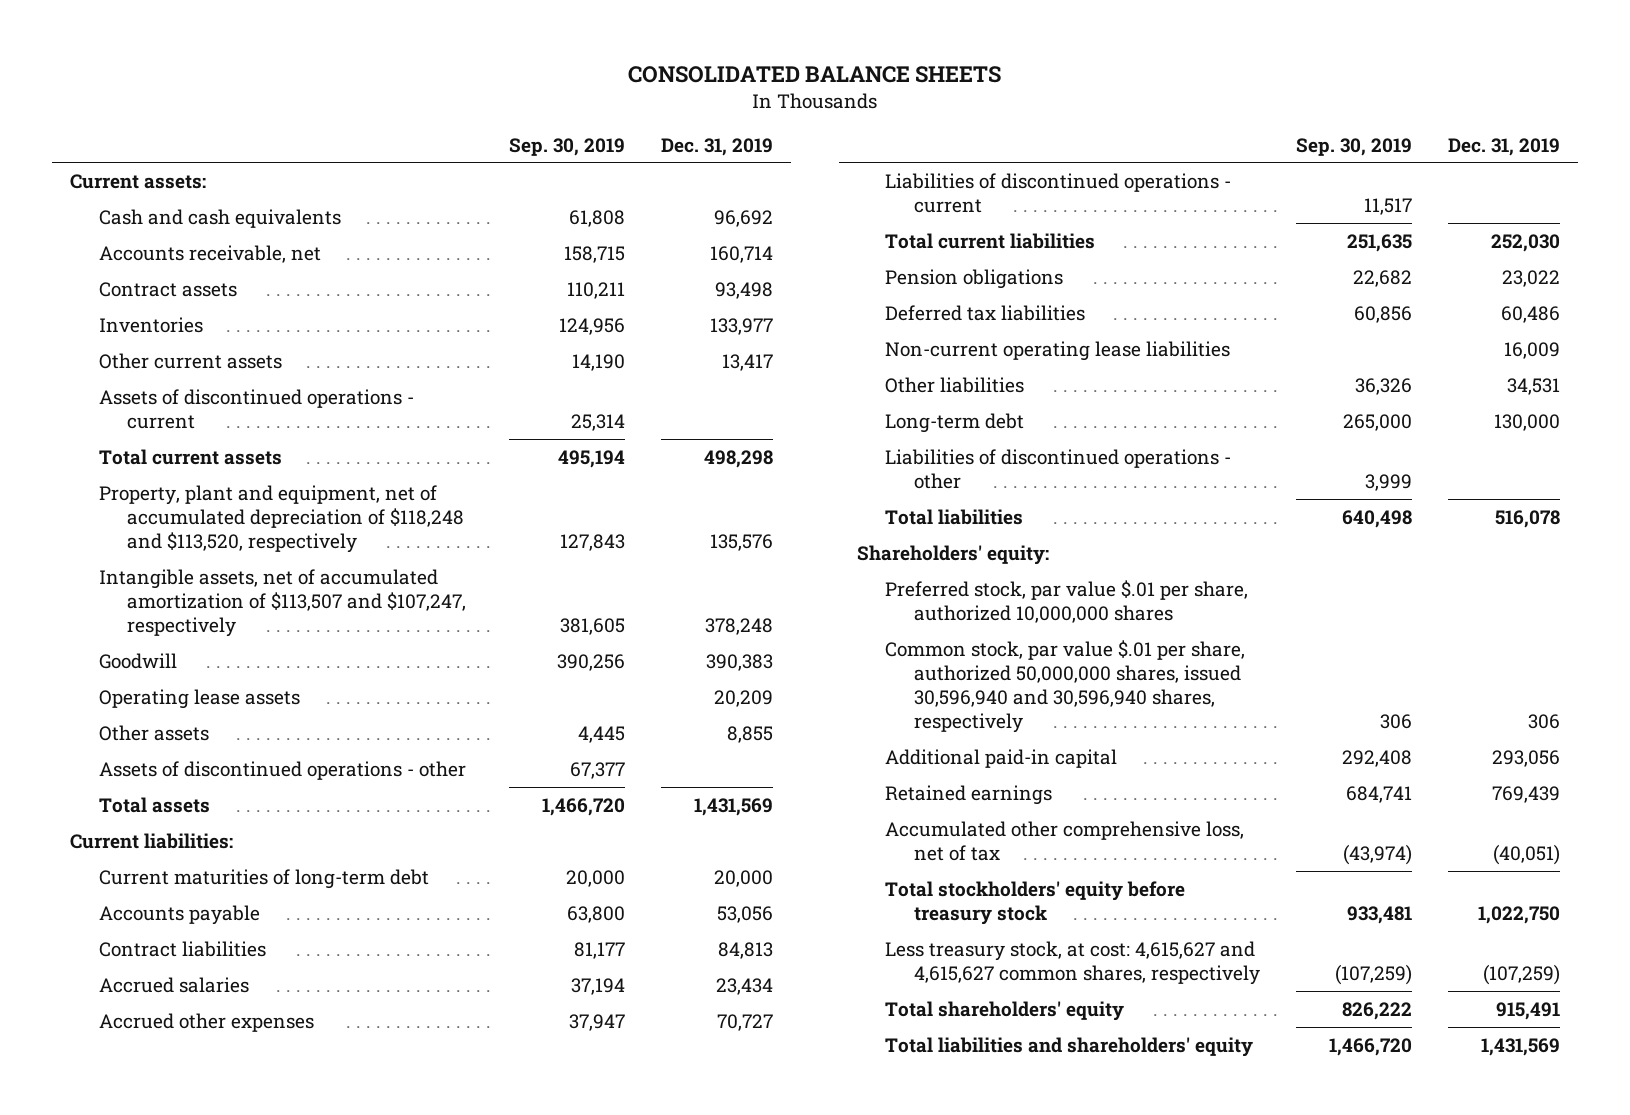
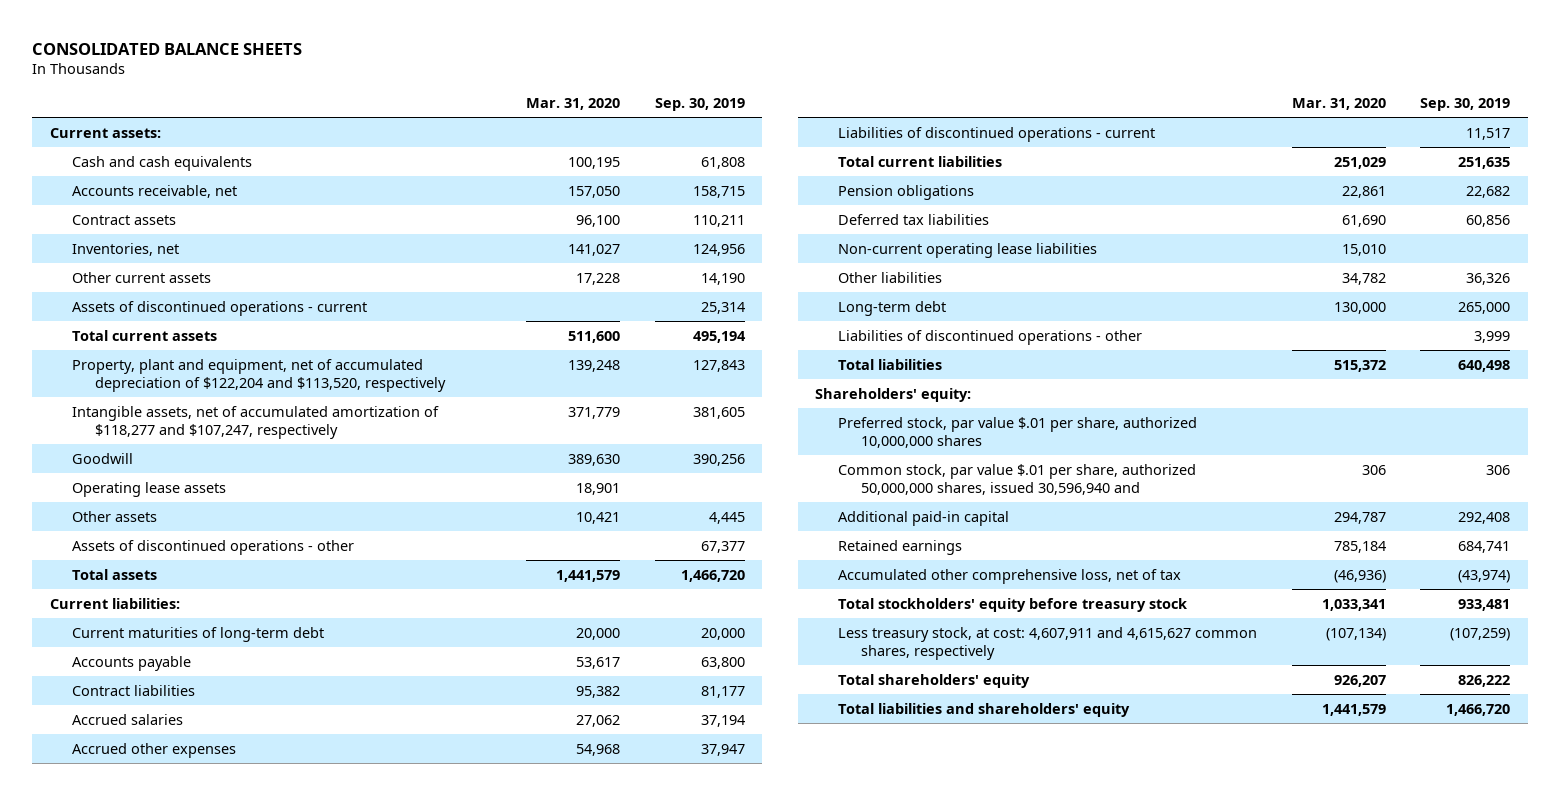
[661,137,774,156] Dec. 31, 2019 -> none
none -> [526,97,621,110] Mar. 31, 2020
[98,316,203,333] Inventories -> [72,242,180,256] Inventories, net
[98,484,465,553] Property, plant and equipment, net of accumulated depreciation of $118,248 and $113,520, respectively -> [72,358,447,392] Property, plant and equipment, net of accumulated depreciation of $122,204 and $113,520, respectively
[98,568,467,637] Intangible assets, net of accumulated amortization of $113,507 and $107,247, respectively -> [72,405,440,439] Intangible assets, net of accumulated amortization of $118,277 and $107,247, respectively
[885,639,1246,734] Common stock, par value $.01 per share, authorized 50,000,000 shares, issued 30,596,940 and 30,596,940 shares, respectively -> [837,463,1196,495] Common stock, par value $.01 per share, authorized 50,000,000 shares, issued 30,596,940 and
[885,940,1260,985] Less treasury stock, at cost: 4,615,627 and 4,615,627 common shares, respectively -> [837,626,1257,660] Less treasury stock, at cost: 4,607,911 and 4,615,627 common shares, respectively

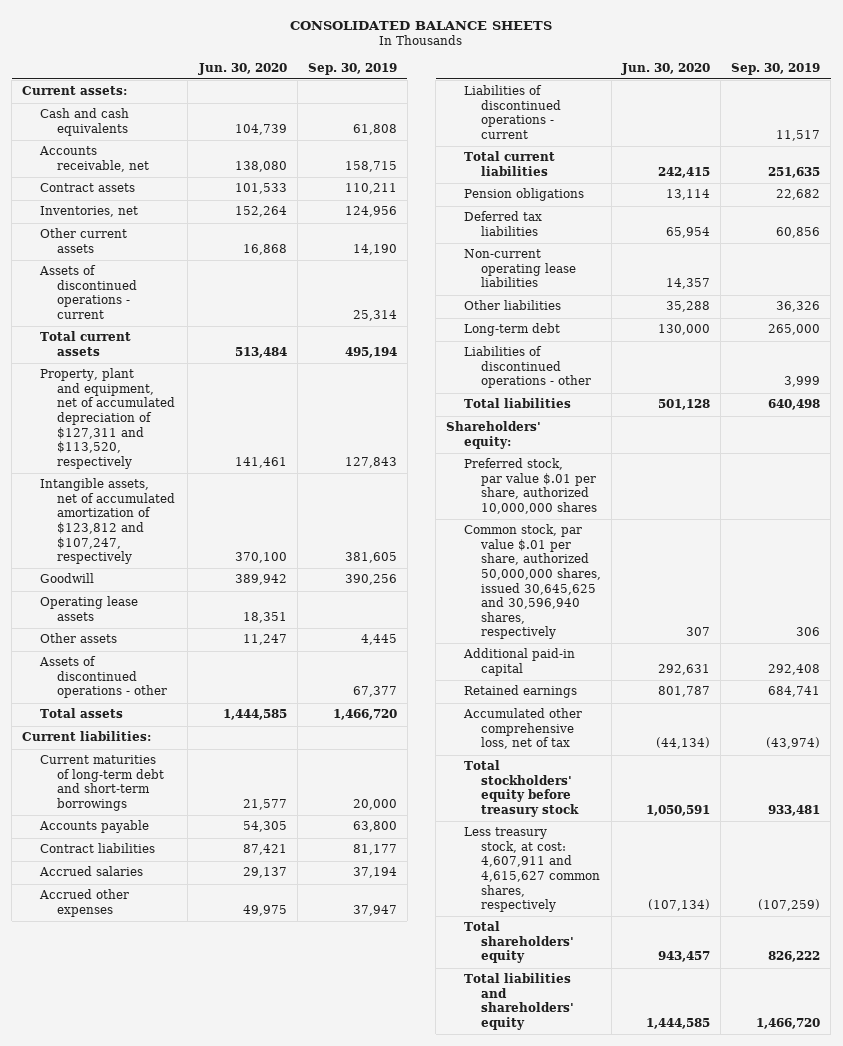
[526,97,621,110] Mar. 31, 2020 -> none
none -> [197,62,287,75] Jun. 30, 2020
[72,358,447,392] Property, plant and equipment, net of accumulated depreciation of $122,204 and $113,520, respectively -> [39,368,176,469] Property, plant and equipment, net of accumulated depreciation of $127,311 and $113,520, respectively
[72,405,440,439] Intangible assets, net of accumulated amortization of $118,277 and $107,247, respectively -> [39,478,176,565] Intangible assets, net of accumulated amortization of $123,812 and $107,247, respectively
[72,626,325,642] Current maturities of long-term debt -> [39,755,165,812] Current maturities of long-term debt and short-term borrowings
[837,463,1196,495] Common stock, par value $.01 per share, authorized 50,000,000 shares, issued 30,596,940 and -> [463,524,602,640] Common stock, par value $.01 per share, authorized 50,000,000 shares, issued 30,645,625 and 30,596,940 shares, respectively

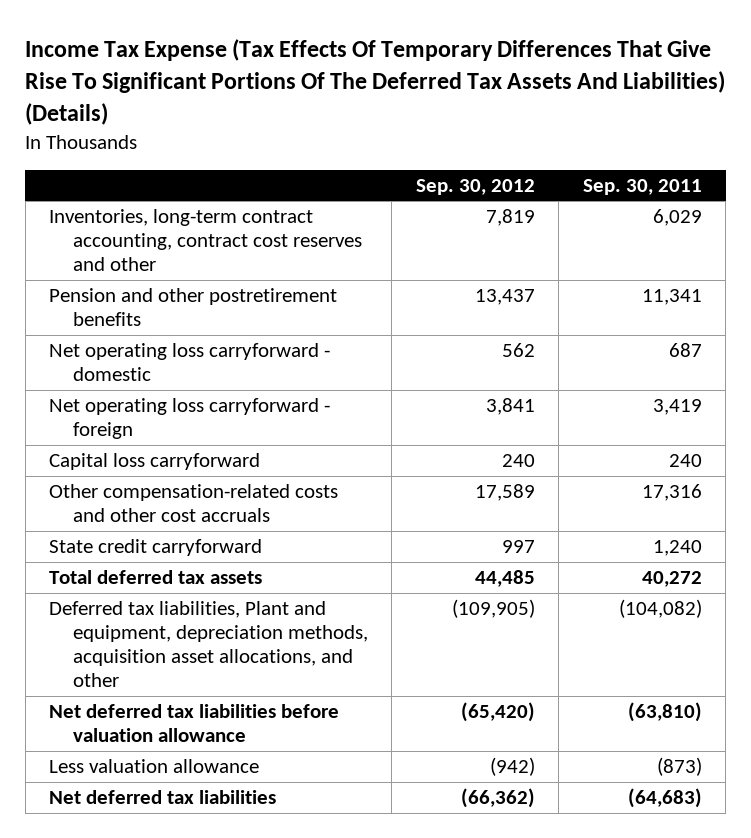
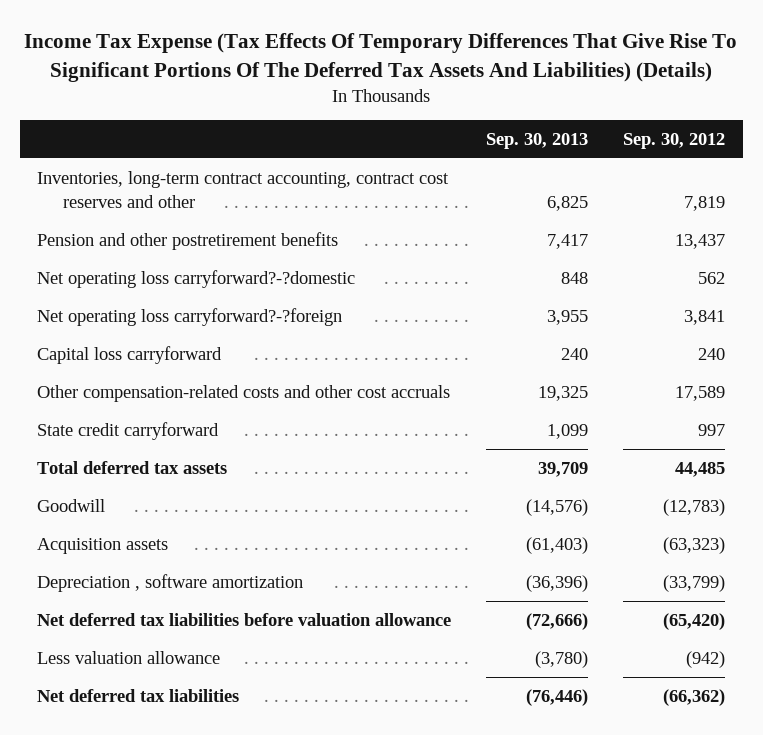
[582,178,702,195] Sep. 30, 2011 -> none
none -> [486,132,589,149] Sep. 30, 2013
[49,342,331,382] Net operating loss carryforward - domestic -> [37,269,356,288] Net operating loss carryforward?-?domestic
[49,397,331,440] Net operating loss carryforward - foreign -> [37,307,343,326] Net operating loss carryforward?-?foreign
[49,600,369,688] Deferred tax liabilities, Plant and equipment, depreciation methods, acquisition asset allocations, and other -> none
none -> [37,498,106,512] Goodwill
none -> [37,537,169,554] Acquisition assets
none -> [37,573,304,592] Depreciation , software amortization

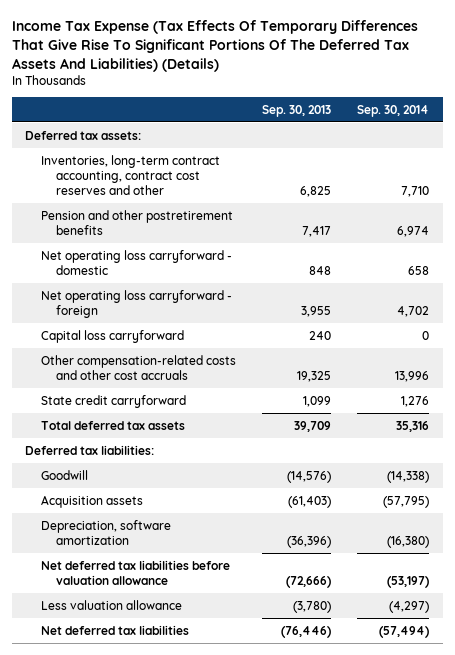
[623,132,726,149] Sep. 30, 2012 -> none
none -> [357,104,430,117] Sep. 30, 2014
none -> [25,130,142,140] Deferred tax assets:
[37,269,356,288] Net operating loss carryforward?-?domestic -> [40,249,232,275] Net operating loss carryforward - domestic
[37,307,343,326] Net operating loss carryforward?-?foreign -> [40,289,232,318] Net operating loss carryforward - foreign
none -> [25,444,155,455] Deferred tax liabilities:
[37,573,304,592] Depreciation , software amortization -> [40,519,171,545] Depreciation, software amortization

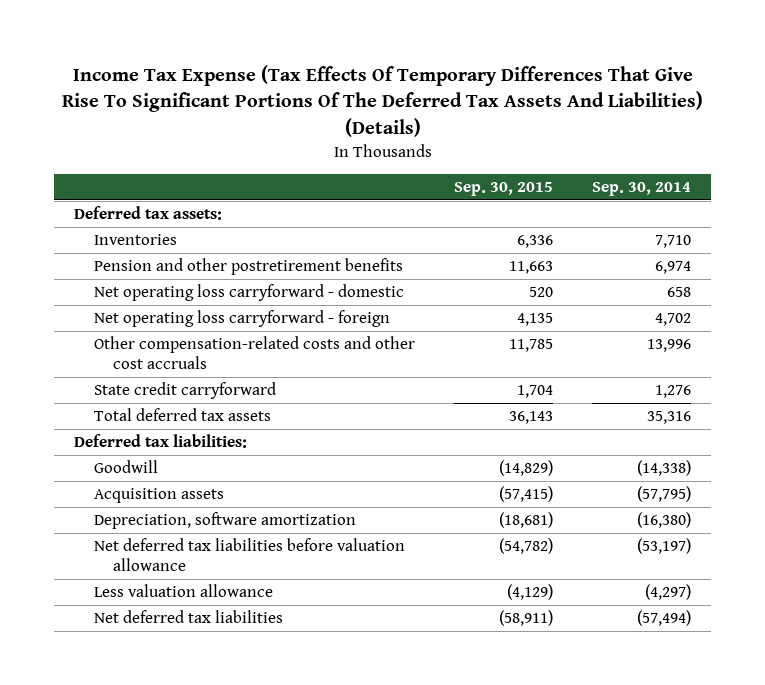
[262,104,332,117] Sep. 30, 2013 -> none
none -> [453,182,553,197] Sep. 30, 2015
[40,154,220,196] Inventories, long-term contract accounting, contract cost reserves and other -> [93,234,177,246] Inventories
[40,329,184,343] Capital loss carryforward -> none

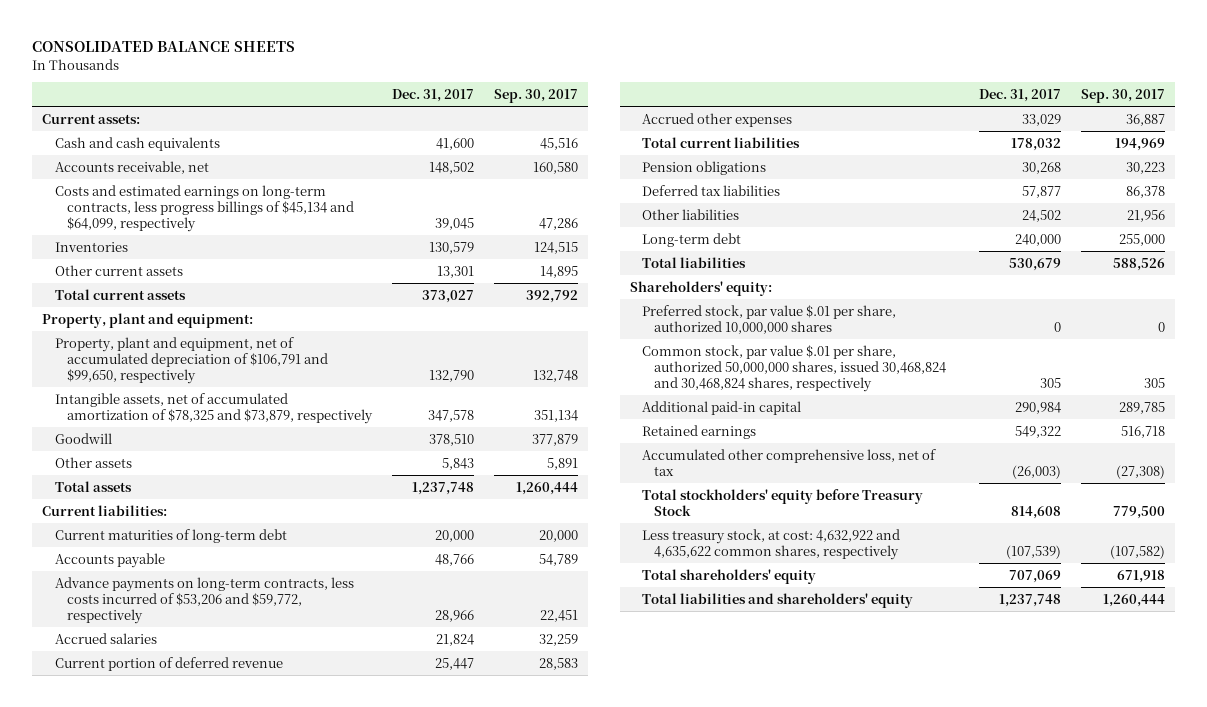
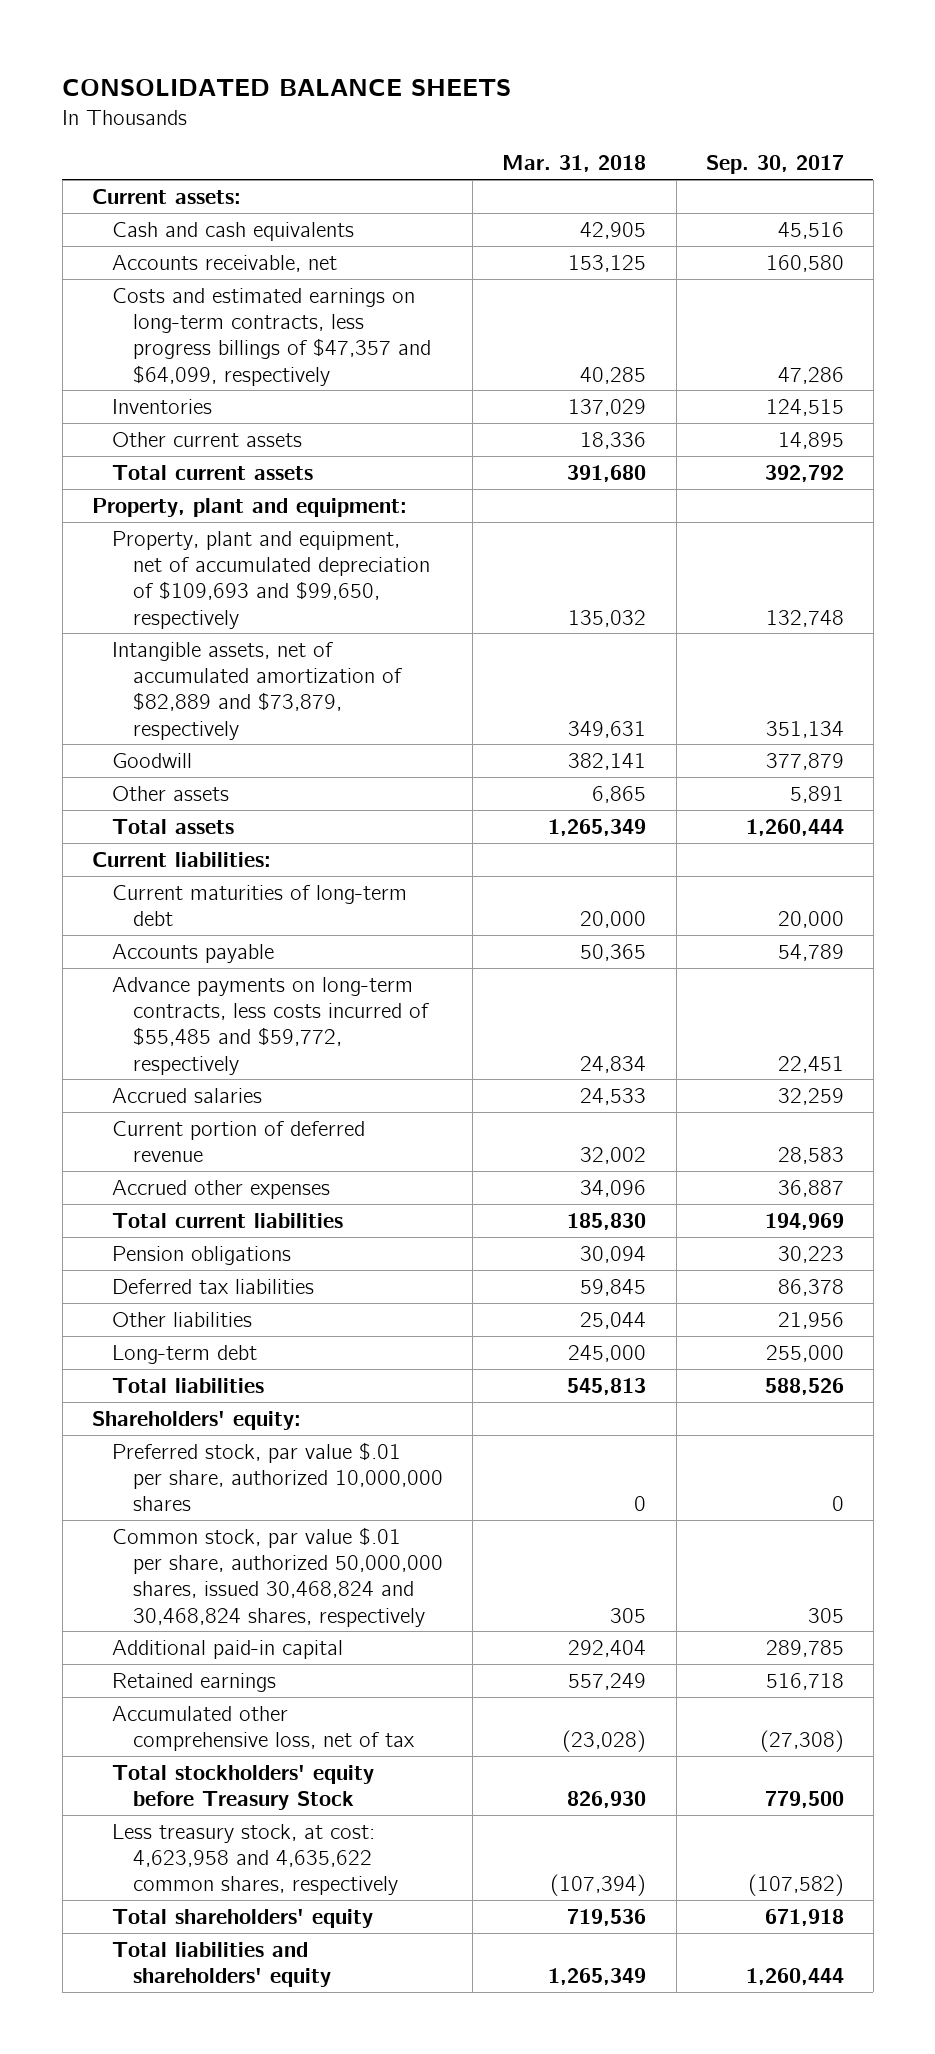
[391,89,474,103] Dec. 31, 2017 -> none
none -> [502,155,647,173] Mar. 31, 2018
[54,184,354,232] Costs and estimated earnings on long-term contracts, less progress billings of $45,134 and $64,099, respectively -> [112,287,432,386] Costs and estimated earnings on long-term contracts, less progress billings of $47,357 and $64,099, respectively
[54,336,328,384] Property, plant and equipment, net of accumulated depreciation of $106,791 and $99,650, respectively -> [112,530,431,629] Property, plant and equipment, net of accumulated depreciation of $109,693 and $99,650, respectively
[54,392,373,424] Intangible assets, net of accumulated amortization of $78,325 and $73,879, respectively -> [112,641,403,740] Intangible assets, net of accumulated amortization of $82,889 and $73,879, respectively
[54,576,354,624] Advance payments on long-term contracts, less costs incurred of $53,206 and $59,772, respectively -> [112,976,430,1075] Advance payments on long-term contracts, less costs incurred of $55,485 and $59,772, respectively
[641,528,900,560] Less treasury stock, at cost: 4,632,922 and 4,635,622 common shares, respectively -> [112,1823,399,1896] Less treasury stock, at cost: 4,623,958 and 4,635,622 common shares, respectively

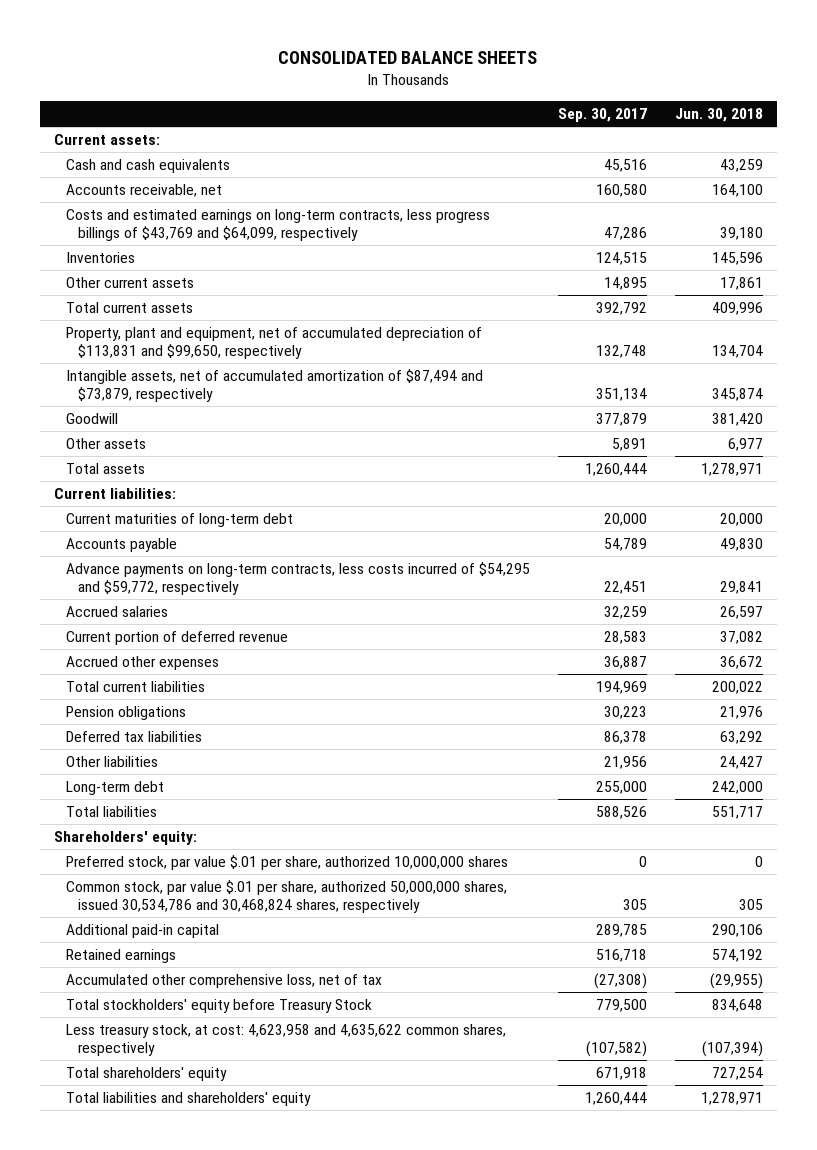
[502,155,647,173] Mar. 31, 2018 -> none
none -> [674,108,763,123] Jun. 30, 2018
[112,287,432,386] Costs and estimated earnings on long-term contracts, less progress billings of $47,357 and $64,099, respectively -> [66,209,491,242] Costs and estimated earnings on long-term contracts, less progress billings of $43,769 and $64,099, respectively
[91,497,407,517] Property, plant and equipment: -> none
[112,530,431,629] Property, plant and equipment, net of accumulated depreciation of $109,693 and $99,650, respectively -> [66,327,483,360] Property, plant and equipment, net of accumulated depreciation of $113,831 and $99,650, respectively
[112,641,403,740] Intangible assets, net of accumulated amortization of $82,889 and $73,879, respectively -> [66,369,484,403] Intangible assets, net of accumulated amortization of $87,494 and $73,879, respectively
[112,976,430,1075] Advance payments on long-term contracts, less costs incurred of $55,485 and $59,772, respectively -> [66,562,531,596] Advance payments on long-term contracts, less costs incurred of $54,295 and $59,772, respectively
[112,1526,444,1627] Common stock, par value $.01 per share, authorized 50,000,000 shares, issued 30,468,824 and 30,468,824 shares, respectively -> [66,880,508,914] Common stock, par value $.01 per share, authorized 50,000,000 shares, issued 30,534,786 and 30,468,824 shares, respectively

